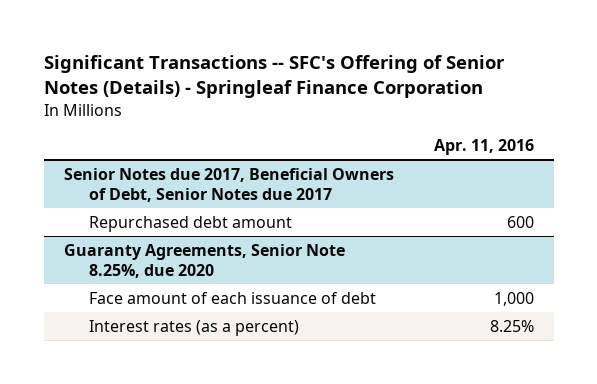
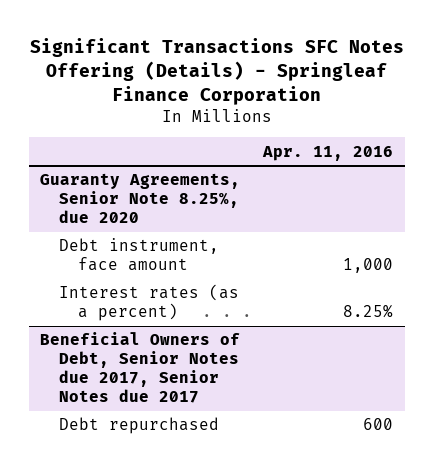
[43,54,505,98] Significant Transactions -- SFC's Offering of Senior Notes (Details) - Springleaf Finance Corporation -> [29,38,404,106] Significant Transactions SFC Notes Offering (Details) - Springleaf Finance Corporation
[63,167,394,202] Senior Notes due 2017, Beneficial Owners of Debt, Senior Notes due 2017 -> none
[89,215,293,232] Repurchased debt amount -> none
[89,291,377,304] Face amount of each issuance of debt -> [59,238,220,272] Debt instrument, face amount
none -> [40,332,241,404] Beneficial Owners of Debt, Senior Notes due 2017, Senior Notes due 2017
none -> [59,417,220,435] Debt repurchased

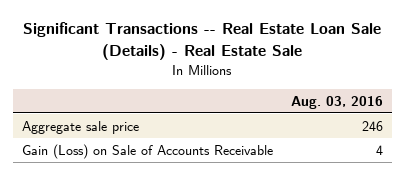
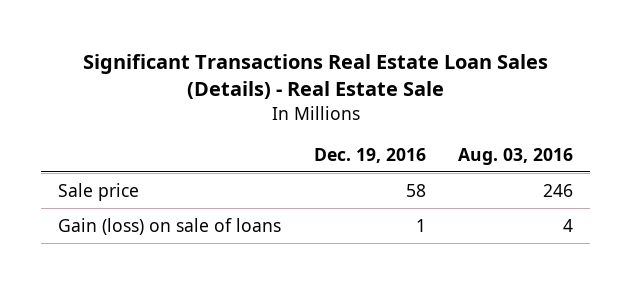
[23,22,382,61] Significant Transactions -- Real Estate Loan Sale (Details) - Real Estate Sale -> [82,53,548,99] Significant Transactions Real Estate Loan Sales (Details) - Real Estate Sale
none -> [313,147,426,163] Dec. 19, 2016
[21,120,139,134] Aggregate sale price -> [57,182,139,201] Sale price
[21,143,273,159] Gain (Loss) on Sale of Accounts Receivable -> [57,217,281,235] Gain (loss) on sale of loans

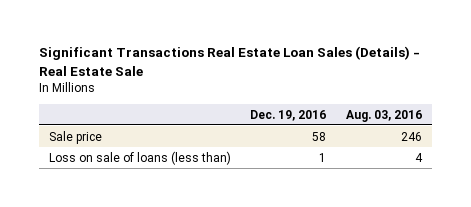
[57,217,281,235] Gain (loss) on sale of loans -> [48,150,231,165] Loss on sale of loans (less than)

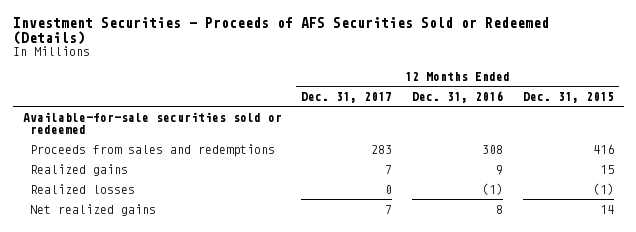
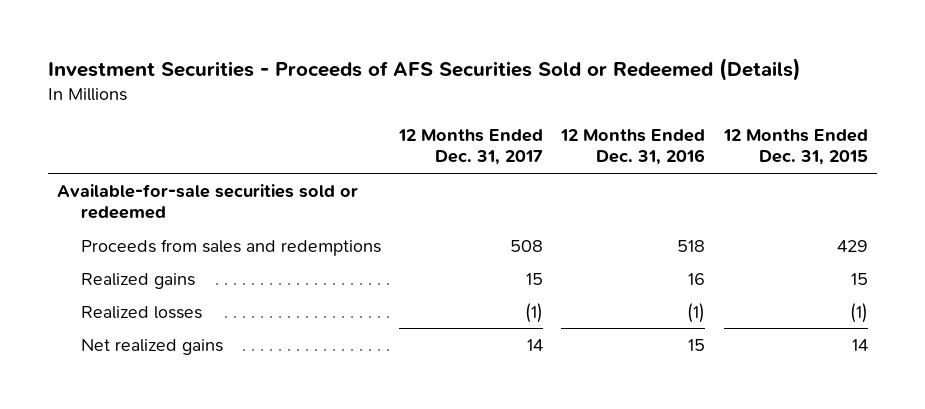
[371,144,393,154] 283 -> [510,239,544,252] 508
[482,144,504,154] 308 -> [677,239,706,252] 518
[592,143,614,154] 416 -> [836,239,868,252] 429
[385,164,393,174] 7 -> [526,272,544,285] 15
[496,164,504,175] 9 -> [688,272,706,285] 16
[385,184,393,194] 0 -> [525,302,544,323] (1)
[385,204,393,214] 7 -> [527,338,544,351] 14
[496,204,504,214] 8 -> [688,338,706,351] 15

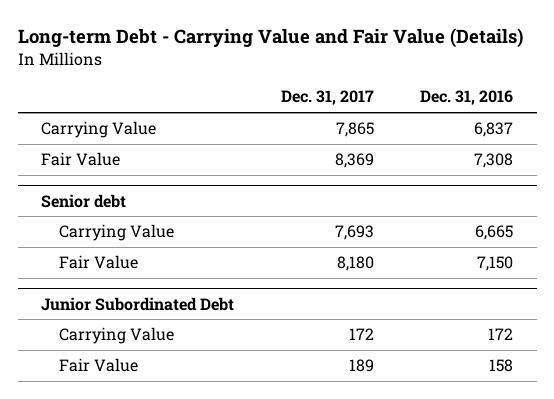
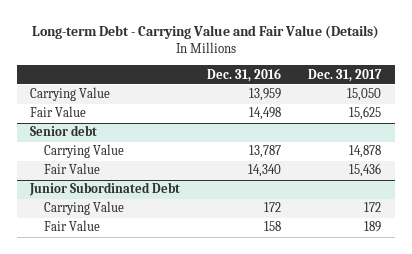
[335,122,374,138] 7,865 -> [347,88,382,102] 15,050
[474,122,514,138] 6,837 -> [249,88,282,102] 13,959
[334,153,374,169] 8,369 -> [349,106,382,121] 15,625
[474,153,514,169] 7,308 -> [249,107,282,121] 14,498
[334,225,374,241] 7,693 -> [349,145,382,159] 14,878
[475,225,514,241] 6,665 -> [249,145,282,159] 13,787
[336,256,374,272] 8,180 -> [349,163,382,178] 15,436
[477,256,514,272] 7,150 -> [248,164,282,178] 14,340

